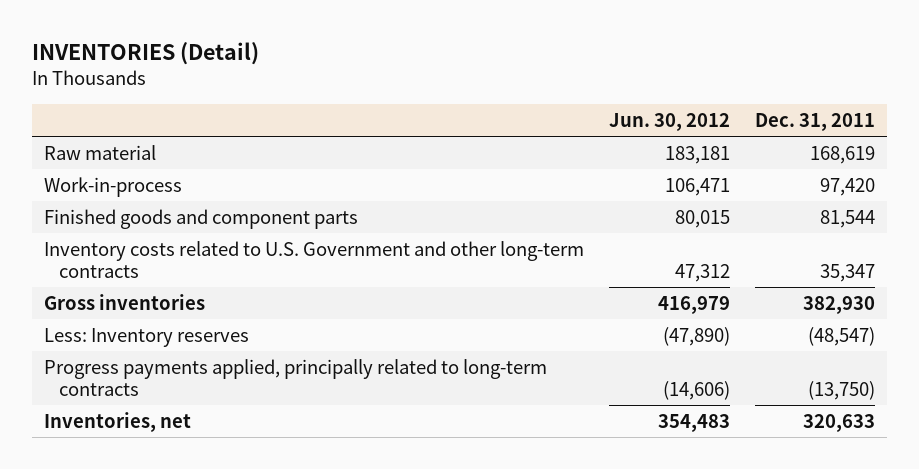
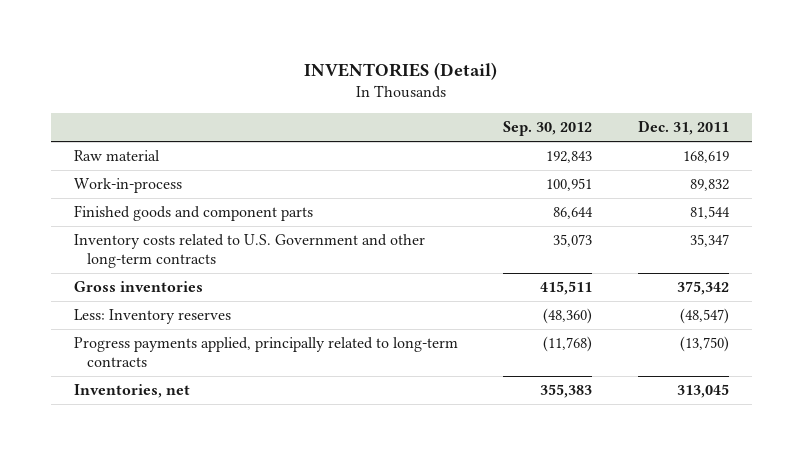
[608,112,730,131] Jun. 30, 2012 -> none
none -> [503,121,593,137] Sep. 30, 2012
[819,177,875,196] 97,420 -> [689,179,729,192] 89,832
[802,295,875,314] 382,930 -> [676,281,729,296] 375,342
[802,413,875,432] 320,633 -> [676,384,729,399] 313,045

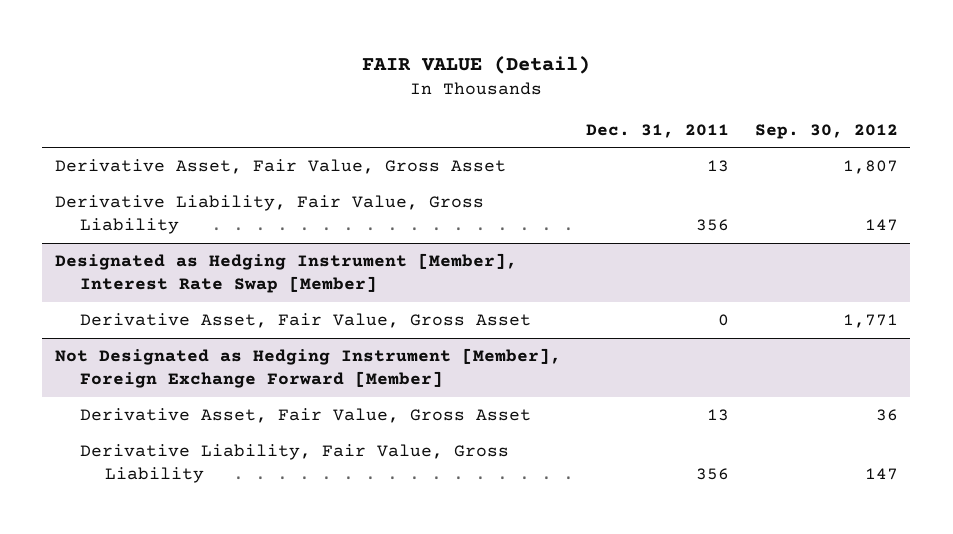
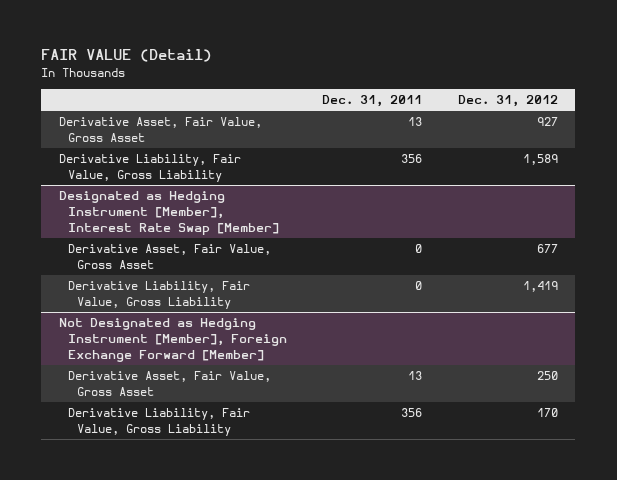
[754,123,898,139] Sep. 30, 2012 -> none
none -> [457,95,558,108] Dec. 31, 2012
none -> [68,281,251,309] Derivative Liability, Fair Value, Gross Liability

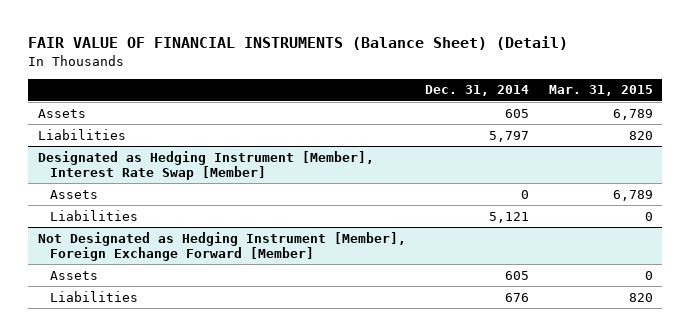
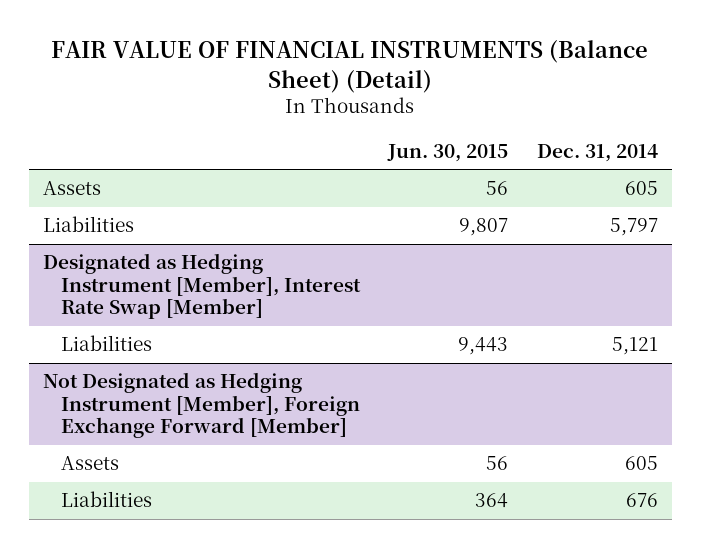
[548,85,653,97] Mar. 31, 2015 -> none
none -> [387,143,509,162] Jun. 30, 2015
[50,189,99,199] Assets -> none

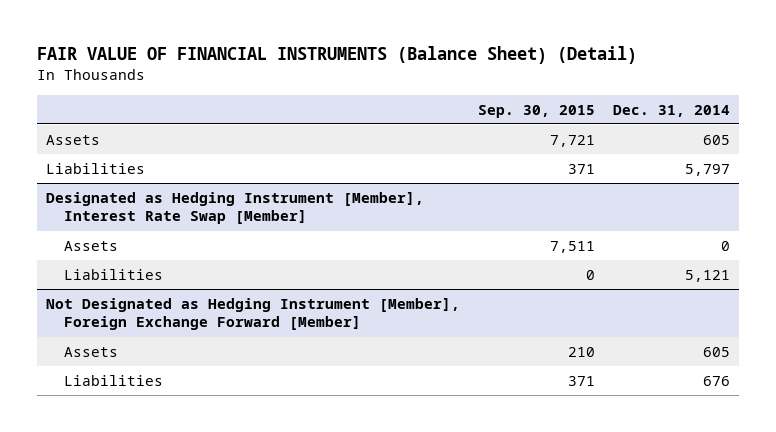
[387,143,509,162] Jun. 30, 2015 -> none
none -> [478,104,596,118] Sep. 30, 2015
none -> [63,240,118,251] Assets

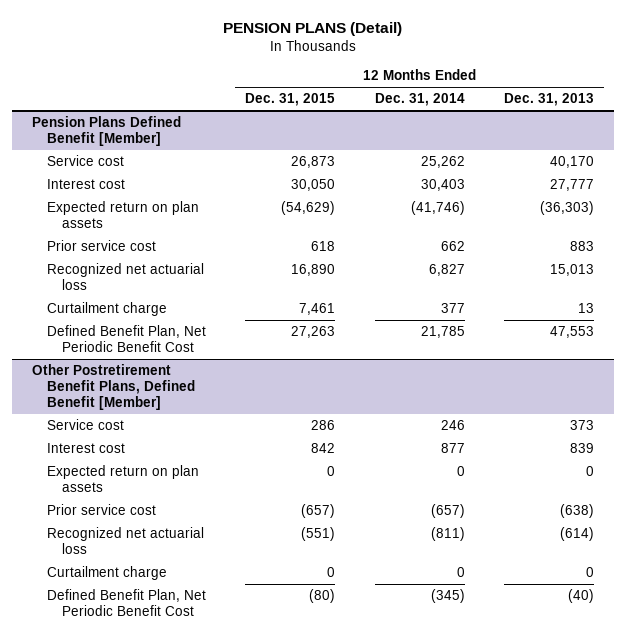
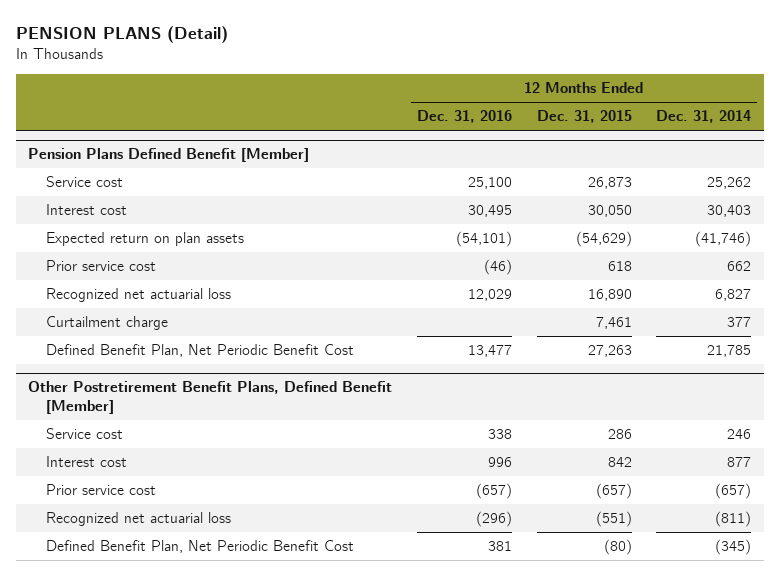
[504,93,595,107] Dec. 31, 2013 -> none
none -> [417,110,513,124] Dec. 31, 2016
[46,465,199,492] Expected return on plan assets -> none
[46,566,167,581] Curtailment charge -> none

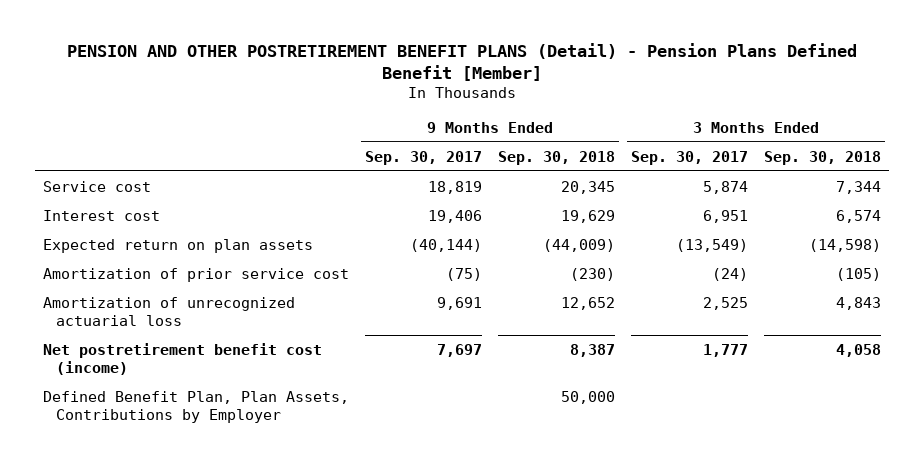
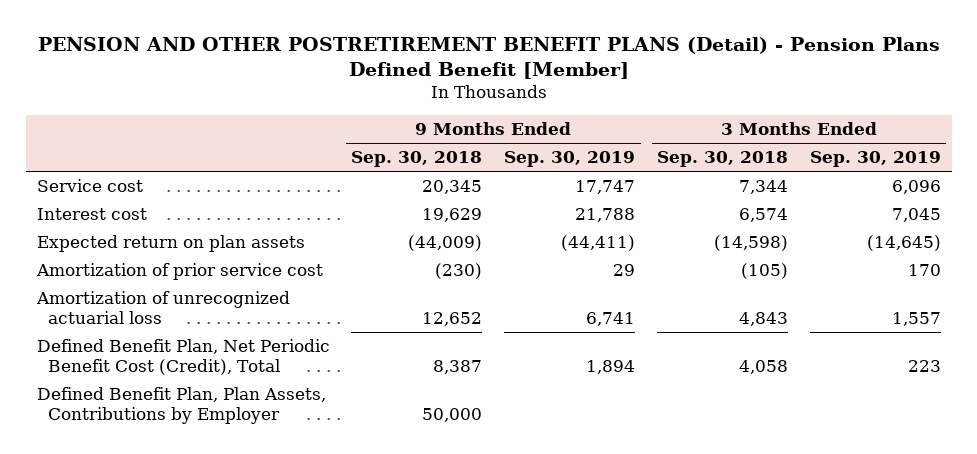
[364,150,482,165] Sep. 30, 2017 -> none
[630,150,748,165] Sep. 30, 2017 -> none
none -> [504,151,636,168] Sep. 30, 2019
none -> [809,151,941,168] Sep. 30, 2019
[42,342,322,375] Net postretirement benefit cost (income) -> [36,339,330,376] Defined Benefit Plan, Net Periodic Benefit Cost (Credit), Total

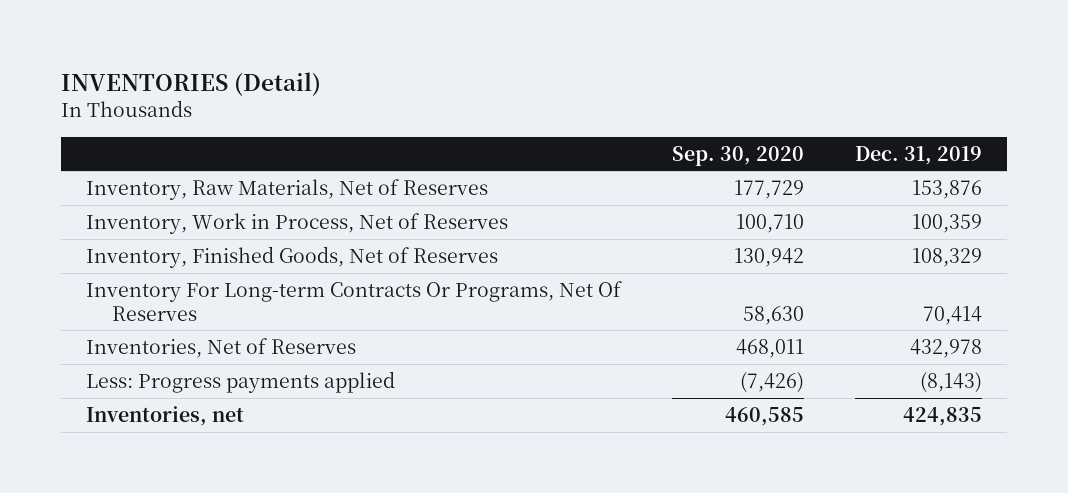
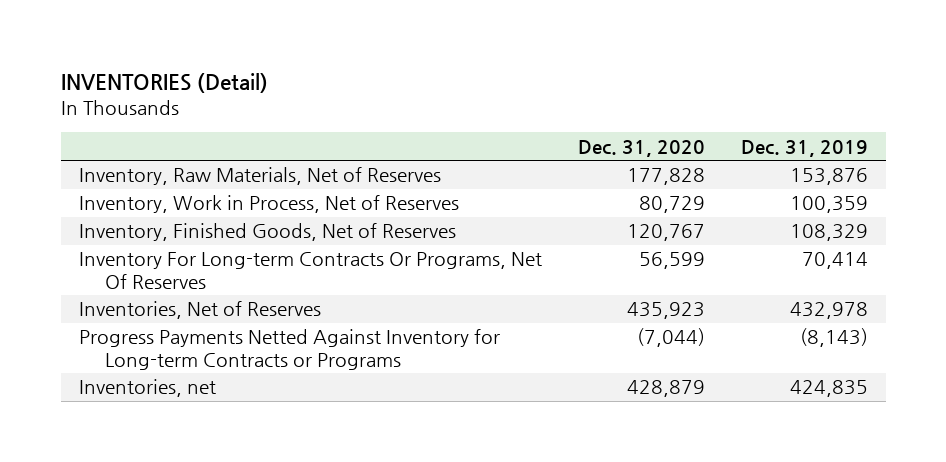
[671,145,804,166] Sep. 30, 2020 -> none
none -> [577,139,705,157] Dec. 31, 2020
[86,371,396,394] Less: Progress payments applied -> [78,329,500,370] Progress Payments Netted Against Inventory for Long-term Contracts or Programs

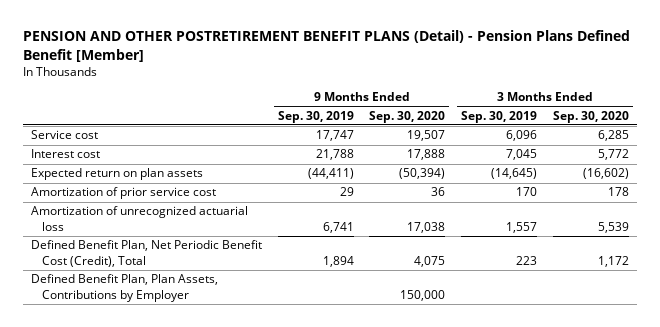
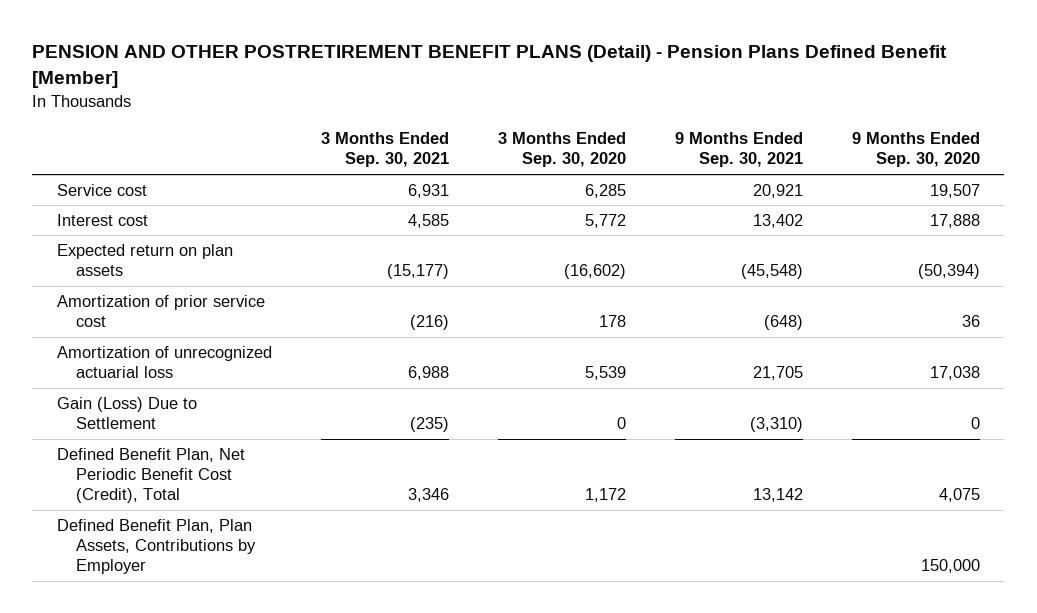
[277,110,354,123] Sep. 30, 2019 -> none
[461,110,538,123] Sep. 30, 2019 -> none
none -> [320,132,449,168] 3 Months Ended Sep. 30, 2021
none -> [674,132,803,168] 9 Months Ended Sep. 30, 2021
none -> [56,396,197,430] Gain (Loss) Due to Settlement

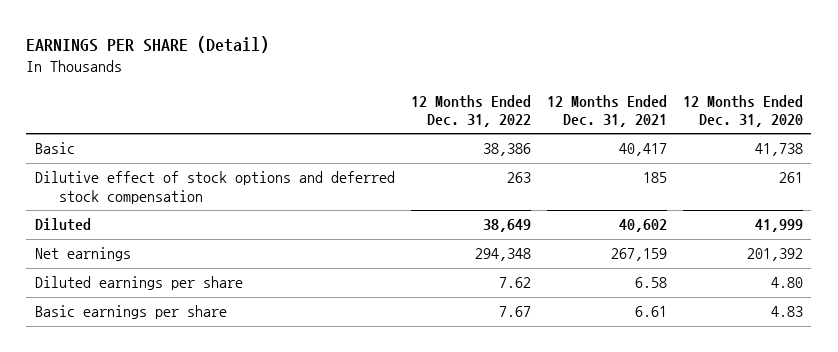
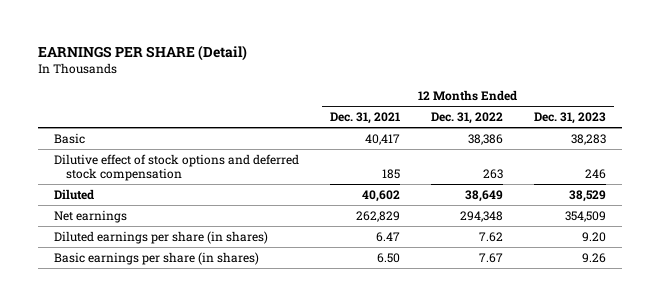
[682,94,803,127] 12 Months Ended Dec. 31, 2020 -> none
none -> [534,112,607,125] Dec. 31, 2023
[610,248,667,262] 267,159 -> [355,210,400,222] 262,829
[34,276,243,291] Diluted earnings per share -> [53,230,268,244] Diluted earnings per share (in shares)
[634,277,667,289] 6.58 -> [375,231,400,242] 6.47
[34,305,227,320] Basic earnings per share -> [53,251,259,265] Basic earnings per share (in shares)
[634,306,667,318] 6.61 -> [376,252,400,263] 6.50

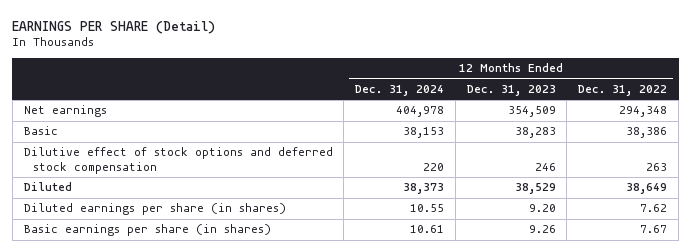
[329,112,400,125] Dec. 31, 2021 -> none
none -> [355,84,445,96] Dec. 31, 2024
[53,209,127,223] Net earnings -> [23,105,107,118] Net earnings

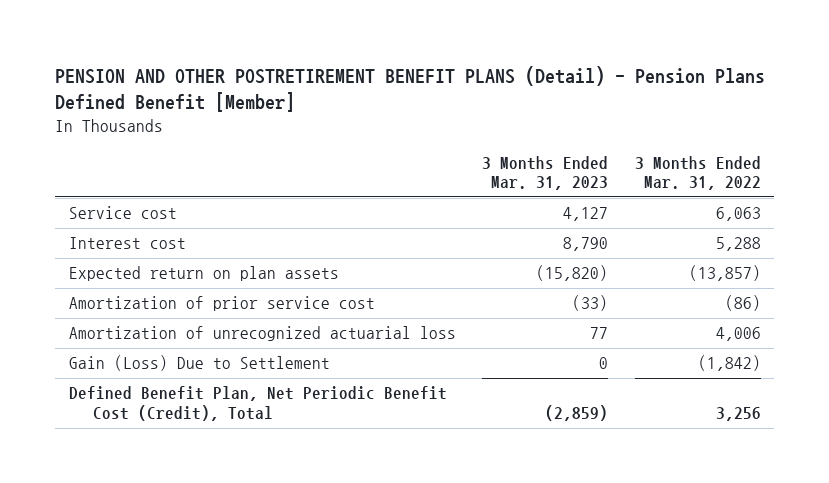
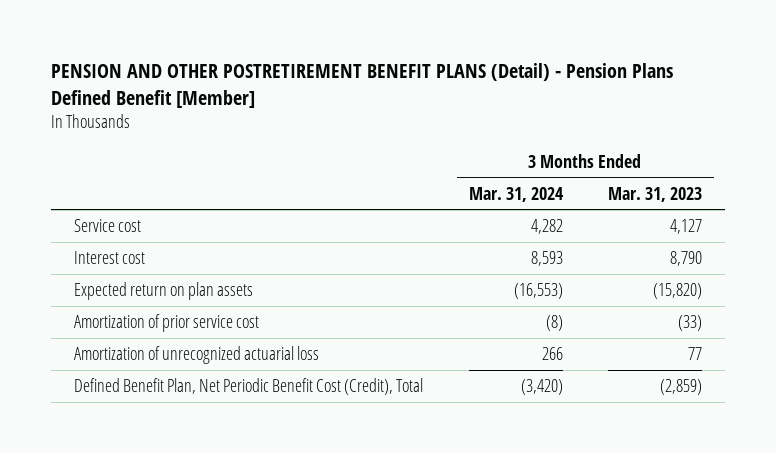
[634,155,761,191] 3 Months Ended Mar. 31, 2022 -> none
none -> [468,186,564,202] Mar. 31, 2024
[68,355,330,372] Gain (Loss) Due to Settlement -> none

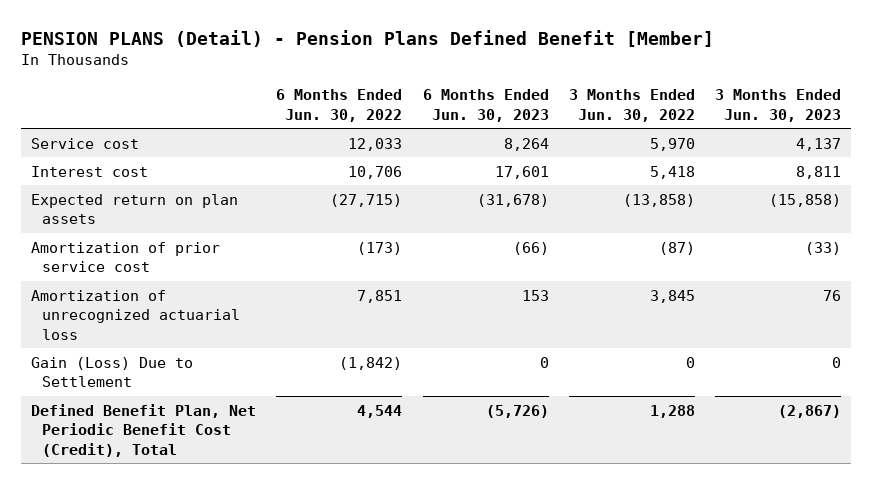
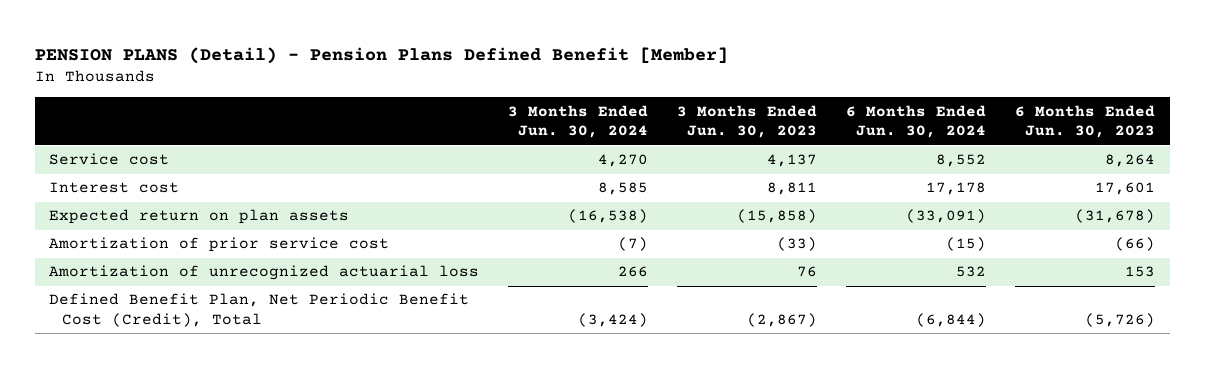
[276,89,403,122] 6 Months Ended Jun. 30, 2022 -> none
[568,89,695,122] 3 Months Ended Jun. 30, 2022 -> none
none -> [508,104,649,139] 3 Months Ended Jun. 30, 2024
none -> [846,104,987,139] 6 Months Ended Jun. 30, 2024
[31,356,194,388] Gain (Loss) Due to Settlement -> none

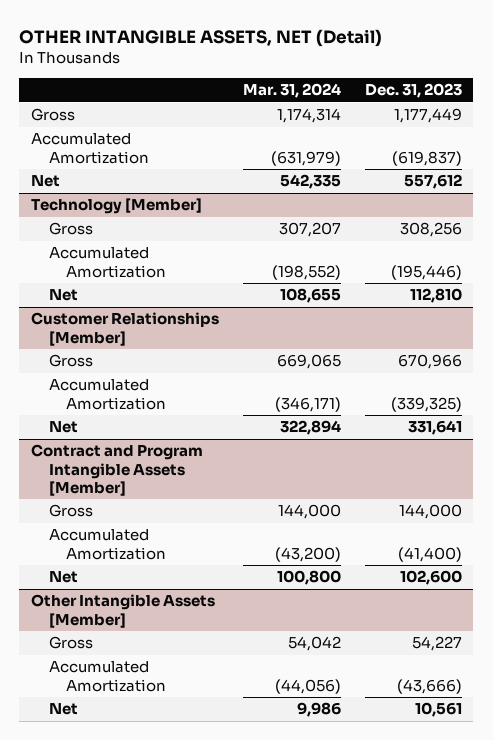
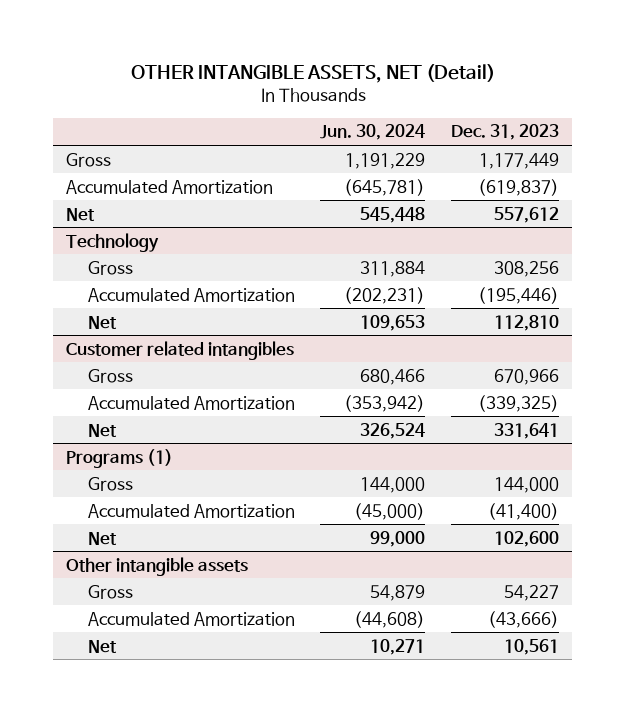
[242,83,341,99] Mar. 31, 2024 -> none
none -> [320,124,426,141] Jun. 30, 2024
[31,198,203,215] Technology [Member] -> [66,232,160,252] Technology
[31,312,220,346] Customer Relationships [Member] -> [66,340,295,360] Customer related intangibles
[31,444,204,496] Contract and Program Intangible Assets [Member] -> [66,448,174,468] Programs (1)
[31,594,216,628] Other Intangible Assets [Member] -> [66,556,249,576] Other intangible assets

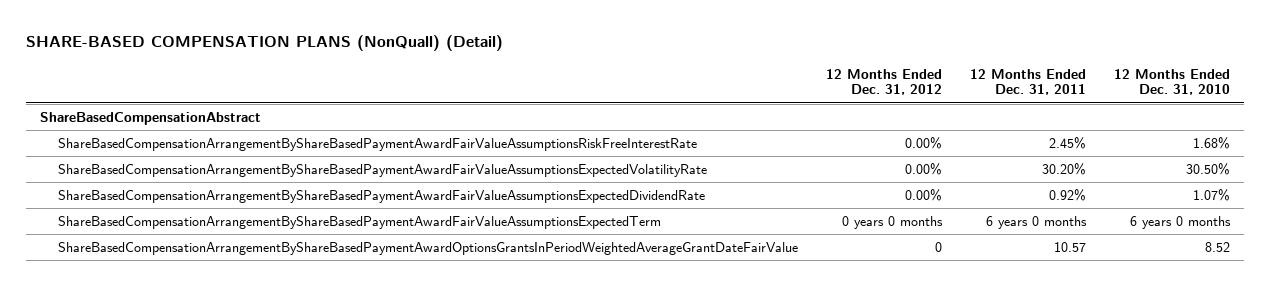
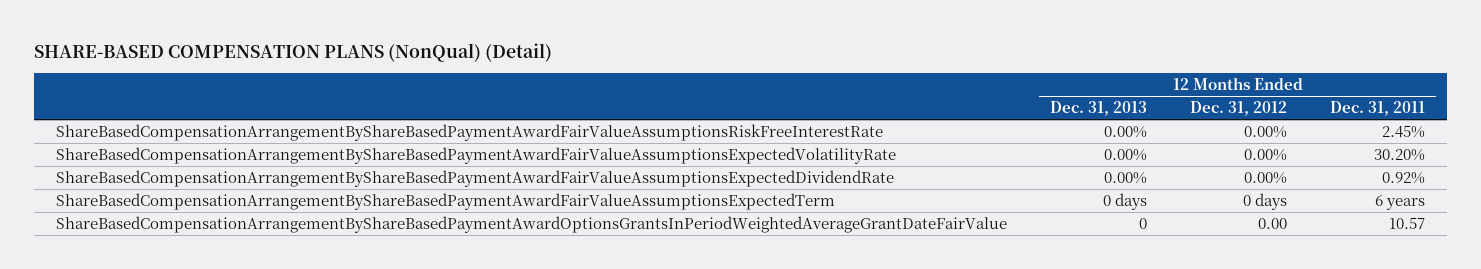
[26,35,504,52] SHARE-BASED COMPENSATION PLANS (NonQuall) (Detail) -> [34,43,553,63] SHARE-BASED COMPENSATION PLANS (NonQual) (Detail)
[1113,68,1230,96] 12 Months Ended Dec. 31, 2010 -> none
none -> [1050,101,1148,117] Dec. 31, 2013
[40,111,262,125] ShareBasedCompensationAbstract -> none
[841,215,943,229] 0 years 0 months -> [1243,193,1288,211] 0 days
[985,215,1087,229] 6 years 0 months -> [1375,195,1426,211] 6 years
[934,241,942,252] 0 -> [1258,218,1288,230] 0.00

